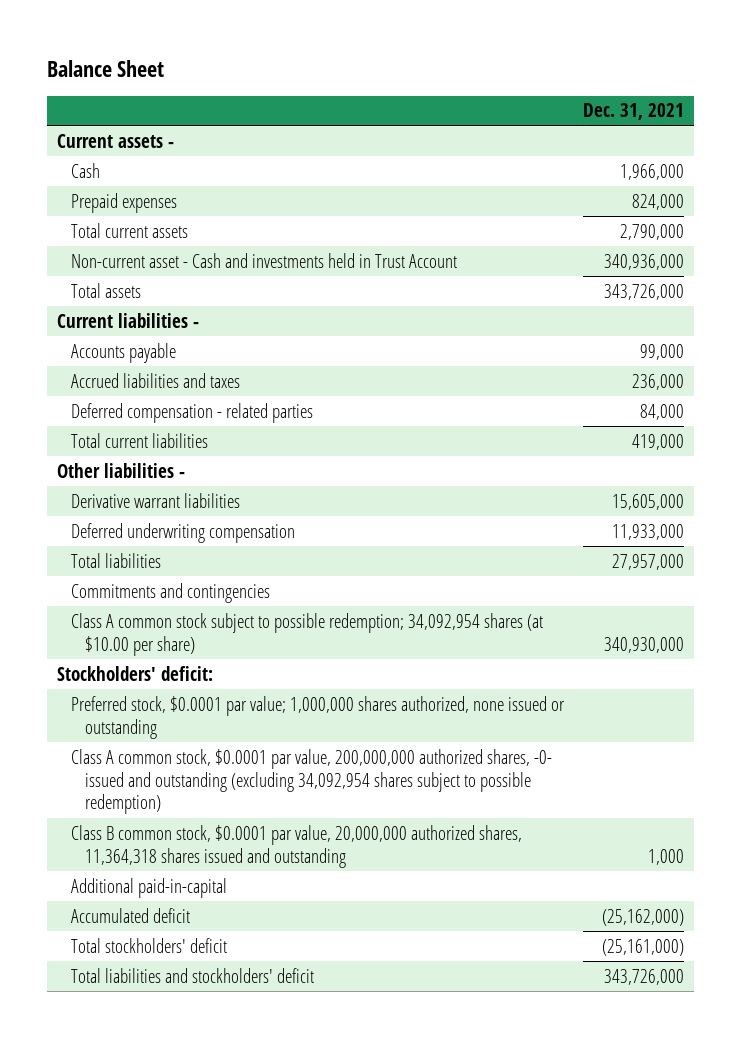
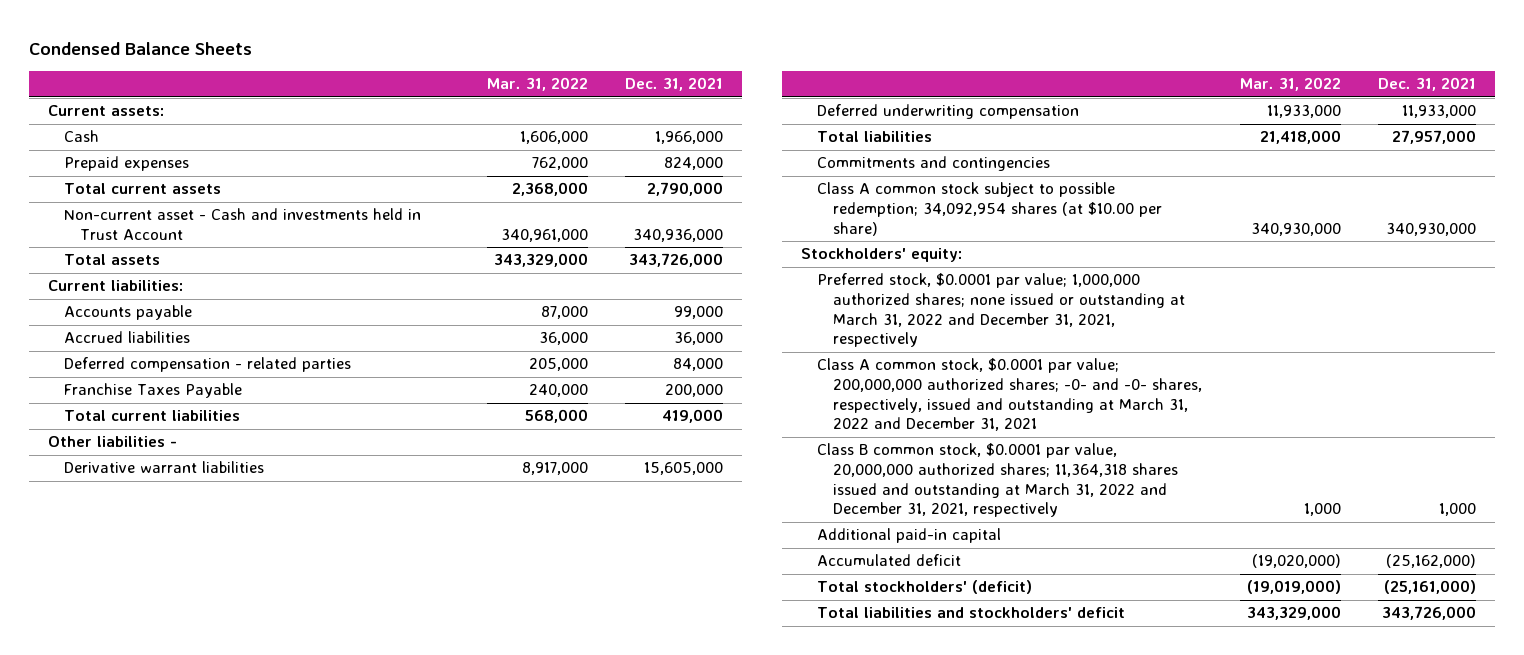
[47,59,165,77] Balance Sheet -> [29,41,253,55] Condensed Balance Sheets
none -> [486,77,588,92] Mar. 31, 2022
[56,133,174,148] Current assets - -> [48,105,165,117] Current assets:
[56,312,199,328] Current liabilities - -> [48,280,184,292] Current liabilities:
[71,372,241,388] Accrued liabilities and taxes -> [64,331,191,344] Accrued liabilities
[632,373,685,390] 236,000 -> [673,332,723,346] 36,000
none -> [64,383,243,399] Franchise Taxes Payable
[56,665,213,681] Stockholders' deficit: -> [801,248,963,263] Stockholders' equity:
[71,695,566,739] Preferred stock, $0.0001 par value; 1,000,000 shares authorized, none issued or outstanding -> [817,273,1186,348] Preferred stock, $0.0001 par value; 1,000,000 authorized shares; none issued or outstanding at March 31, 2022 and December 31, 2021, respectively
[71,748,553,815] Class A common stock, $0.0001 par value, 200,000,000 authorized shares, -0- issued and outstanding (excluding 34,092,954 shares subject to possible redemption) -> [817,358,1203,432] Class A common stock, $0.0001 par value; 200,000,000 authorized shares; -0- and -0- shares, respectively, issued and outstanding at March 31, 2022 and December 31, 2021
[71,824,523,868] Class B common stock, $0.0001 par value, 20,000,000 authorized shares, 11,364,318 shares issued and outstanding -> [817,443,1179,518] Class B common stock, $0.0001 par value, 20,000,000 authorized shares; 11,364,318 shares issued and outstanding at March 31, 2022 and December 31, 2021, respectively
[71,877,228,898] Additional paid-in-capital -> [817,528,1002,544] Additional paid-in capital
[71,937,228,953] Total stockholders' deficit -> [817,580,1033,595] Total stockholders' (deficit)

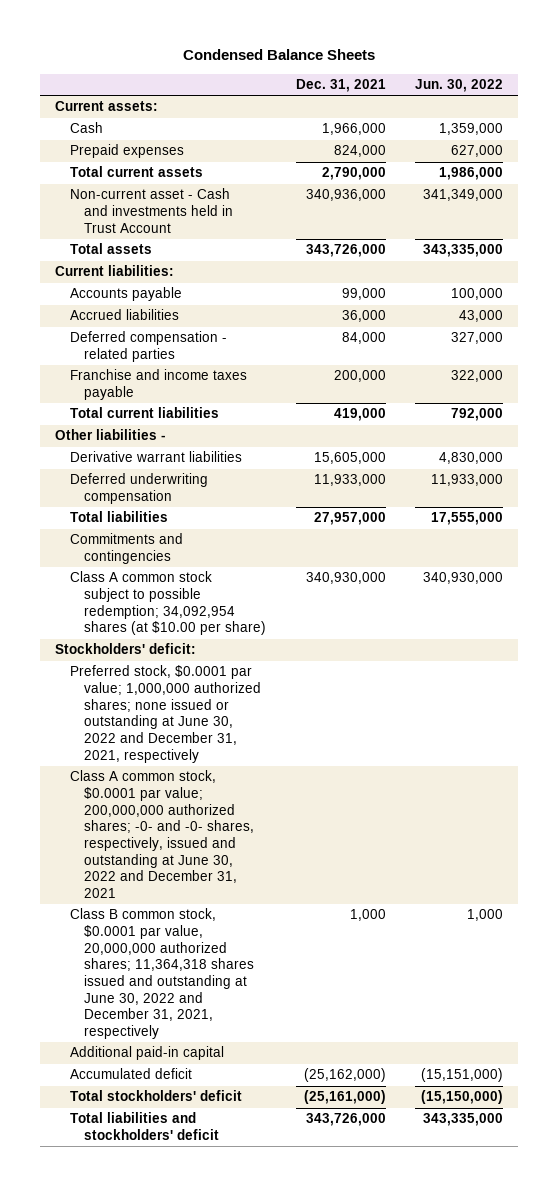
[486,77,588,92] Mar. 31, 2022 -> none
none -> [415,79,504,93] Jun. 30, 2022
[64,383,243,399] Franchise Taxes Payable -> [69,369,247,401] Franchise and income taxes payable
[801,248,963,263] Stockholders' equity: -> [54,643,196,655] Stockholders' deficit:
[817,273,1186,348] Preferred stock, $0.0001 par value; 1,000,000 authorized shares; none issued or outstanding at March 31, 2022 and December 31, 2021, respectively -> [69,665,262,763] Preferred stock, $0.0001 par value; 1,000,000 authorized shares; none issued or outstanding at June 30, 2022 and December 31, 2021, respectively
[817,358,1203,432] Class A common stock, $0.0001 par value; 200,000,000 authorized shares; -0- and -0- shares, respectively, issued and outstanding at March 31, 2022 and December 31, 2021 -> [69,770,255,899] Class A common stock, $0.0001 par value; 200,000,000 authorized shares; -0- and -0- shares, respectively, issued and outstanding at June 30, 2022 and December 31, 2021
[817,443,1179,518] Class B common stock, $0.0001 par value, 20,000,000 authorized shares; 11,364,318 shares issued and outstanding at March 31, 2022 and December 31, 2021, respectively -> [69,908,255,1040] Class B common stock, $0.0001 par value, 20,000,000 authorized shares; 11,364,318 shares issued and outstanding at June 30, 2022 and December 31, 2021, respectively
[817,580,1033,595] Total stockholders' (deficit) -> [69,1090,242,1102] Total stockholders' deficit

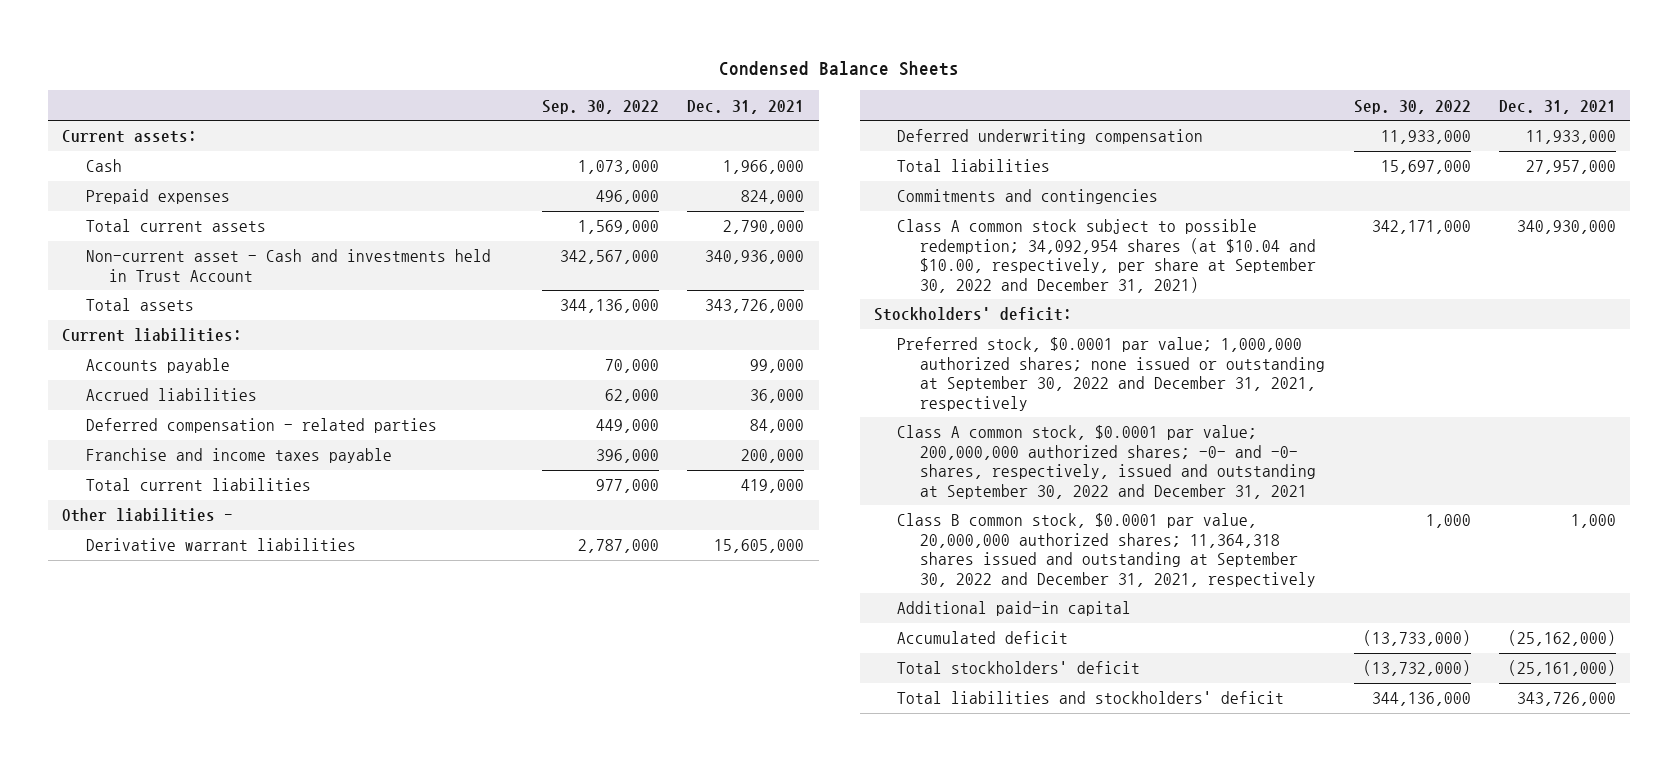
[415,79,504,93] Jun. 30, 2022 -> none
none -> [542,99,660,114] Sep. 30, 2022
[69,571,267,636] Class A common stock subject to possible redemption; 34,092,954 shares (at $10.00 per share) -> [897,219,1317,293] Class A common stock subject to possible redemption; 34,092,954 shares (at $10.04 and $10.00, respectively, per share at September 30, 2022 and December 31, 2021)
[69,665,262,763] Preferred stock, $0.0001 par value; 1,000,000 authorized shares; none issued or outstanding at June 30, 2022 and December 31, 2021, respectively -> [897,337,1326,411] Preferred stock, $0.0001 par value; 1,000,000 authorized shares; none issued or outstanding at September 30, 2022 and December 31, 2021, respectively
[69,770,255,899] Class A common stock, $0.0001 par value; 200,000,000 authorized shares; -0- and -0- shares, respectively, issued and outstanding at June 30, 2022 and December 31, 2021 -> [897,425,1317,499] Class A common stock, $0.0001 par value; 200,000,000 authorized shares; -0- and -0- shares, respectively, issued and outstanding at September 30, 2022 and December 31, 2021
[69,908,255,1040] Class B common stock, $0.0001 par value, 20,000,000 authorized shares; 11,364,318 shares issued and outstanding at June 30, 2022 and December 31, 2021, respectively -> [897,513,1317,587] Class B common stock, $0.0001 par value, 20,000,000 authorized shares; 11,364,318 shares issued and outstanding at September 30, 2022 and December 31, 2021, respectively

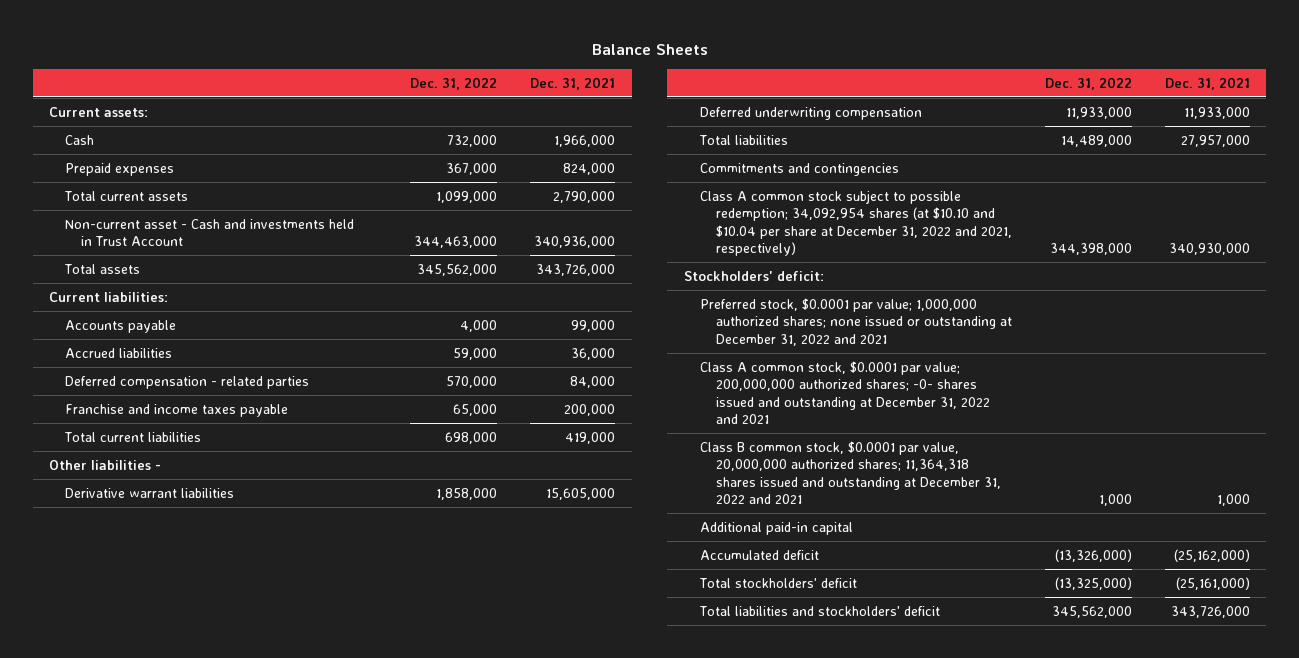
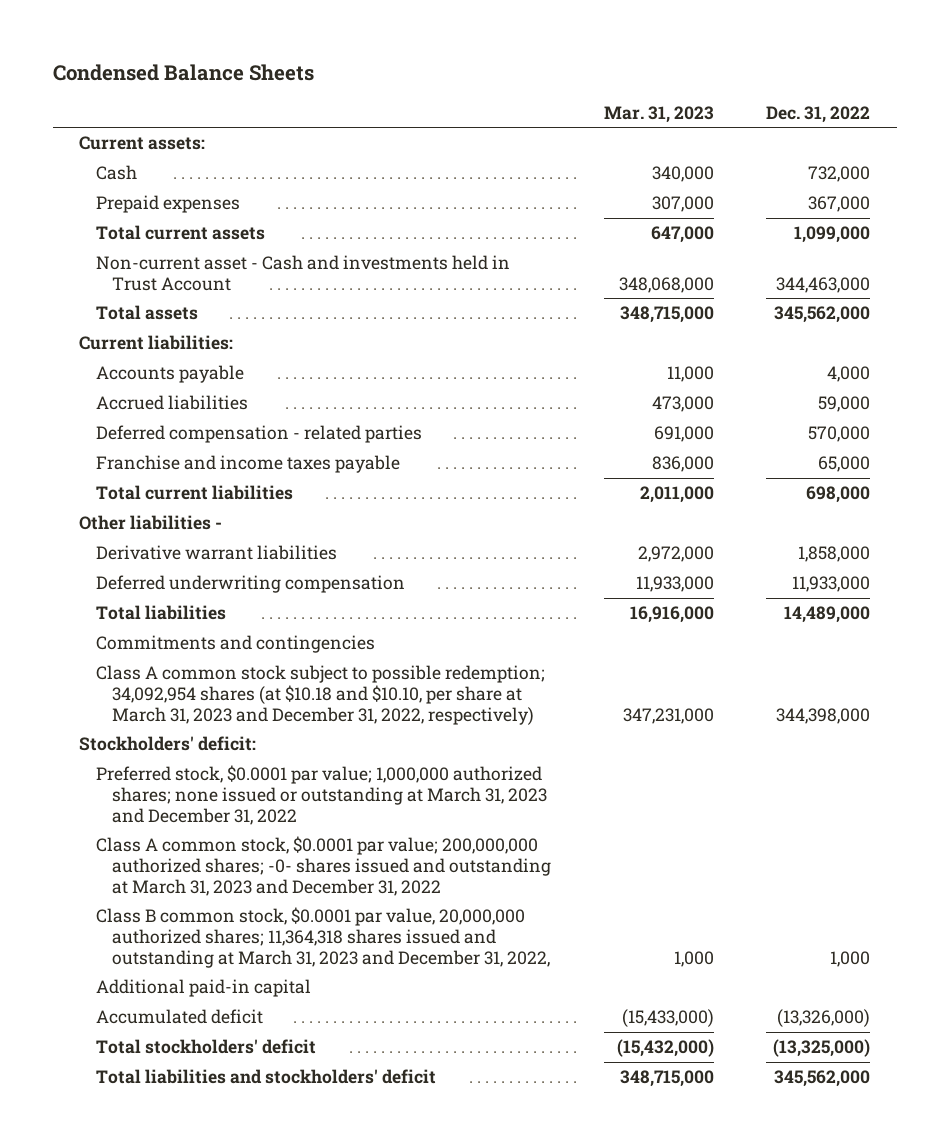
[591,43,708,55] Balance Sheets -> [52,64,314,82] Condensed Balance Sheets
[530,76,616,90] Dec. 31, 2021 -> none
none -> [603,106,714,124] Mar. 31, 2023
[699,189,1012,257] Class A common stock subject to possible redemption; 34,092,954 shares (at $10.10 and $10.04 per share at December 31, 2022 and 2021, respectively) -> [95,665,545,726] Class A common stock subject to possible redemption; 34,092,954 shares (at $10.18 and $10.10, per share at March 31, 2023 and December 31, 2022, respectively)
[699,297,1012,346] Preferred stock, $0.0001 par value; 1,000,000 authorized shares; none issued or outstanding at December 31, 2022 and 2021 -> [95,765,548,826] Preferred stock, $0.0001 par value; 1,000,000 authorized shares; none issued or outstanding at March 31, 2023 and December 31, 2022
[699,360,990,425] Class A common stock, $0.0001 par value; 200,000,000 authorized shares; -0- shares issued and outstanding at December 31, 2022 and 2021 -> [95,836,552,897] Class A common stock, $0.0001 par value; 200,000,000 authorized shares; -0- shares issued and outstanding at March 31, 2023 and December 31, 2022
[699,440,1001,505] Class B common stock, $0.0001 par value, 20,000,000 authorized shares; 11,364,318 shares issued and outstanding at December 31, 2022 and 2021 -> [95,907,551,969] Class B common stock, $0.0001 par value, 20,000,000 authorized shares; 11,364,318 shares issued and outstanding at March 31, 2023 and December 31, 2022,

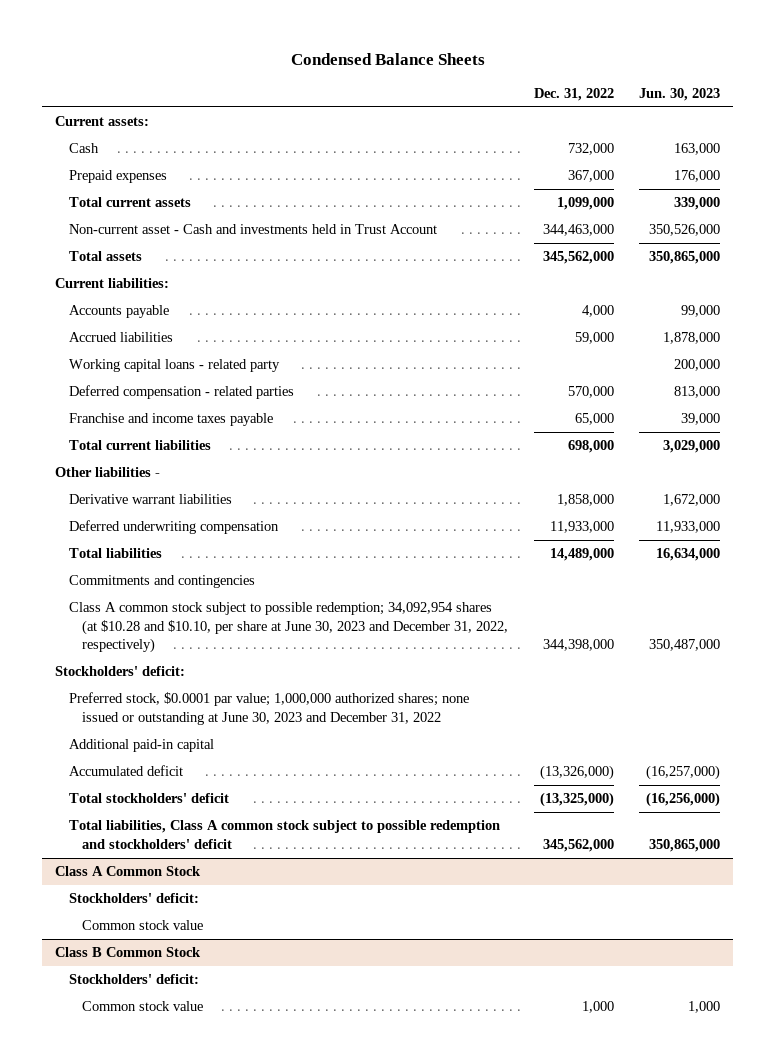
[603,106,714,124] Mar. 31, 2023 -> none
none -> [639,87,721,101] Jun. 30, 2023
none -> [68,359,280,373] Working capital loans - related party
[95,665,545,726] Class A common stock subject to possible redemption; 34,092,954 shares (at $10.18 and $10.10, per share at March 31, 2023 and December 31, 2022, respectively) -> [68,602,508,654] Class A common stock subject to possible redemption; 34,092,954 shares (at $10.28 and $10.10, per share at June 30, 2023 and December 31, 2022, respectively)
[95,836,552,897] Class A common stock, $0.0001 par value; 200,000,000 authorized shares; -0- shares issued and outstanding at March 31, 2023 and December 31, 2022 -> none
[95,907,551,969] Class B common stock, $0.0001 par value, 20,000,000 authorized shares; 11,364,318 shares issued and outstanding at March 31, 2023 and December 31, 2022, -> none
[95,765,548,826] Preferred stock, $0.0001 par value; 1,000,000 authorized shares; none issued or outstanding at March 31, 2023 and December 31, 2022 -> [68,692,469,725] Preferred stock, $0.0001 par value; 1,000,000 authorized shares; none issued or outstanding at June 30, 2023 and December 31, 2022
[95,1069,436,1085] Total liabilities and stockholders' deficit -> [68,820,500,849] Total liabilities, Class A common stock subject to possible redemption and stockholders' deficit
none -> [55,866,202,877] Class A Common Stock
none -> [68,893,199,904] Stockholders' deficit:
none -> [81,920,203,931] Common stock value
none -> [55,947,202,958] Class B Common Stock
none -> [68,974,199,985] Stockholders' deficit:
none -> [81,1001,203,1012] Common stock value

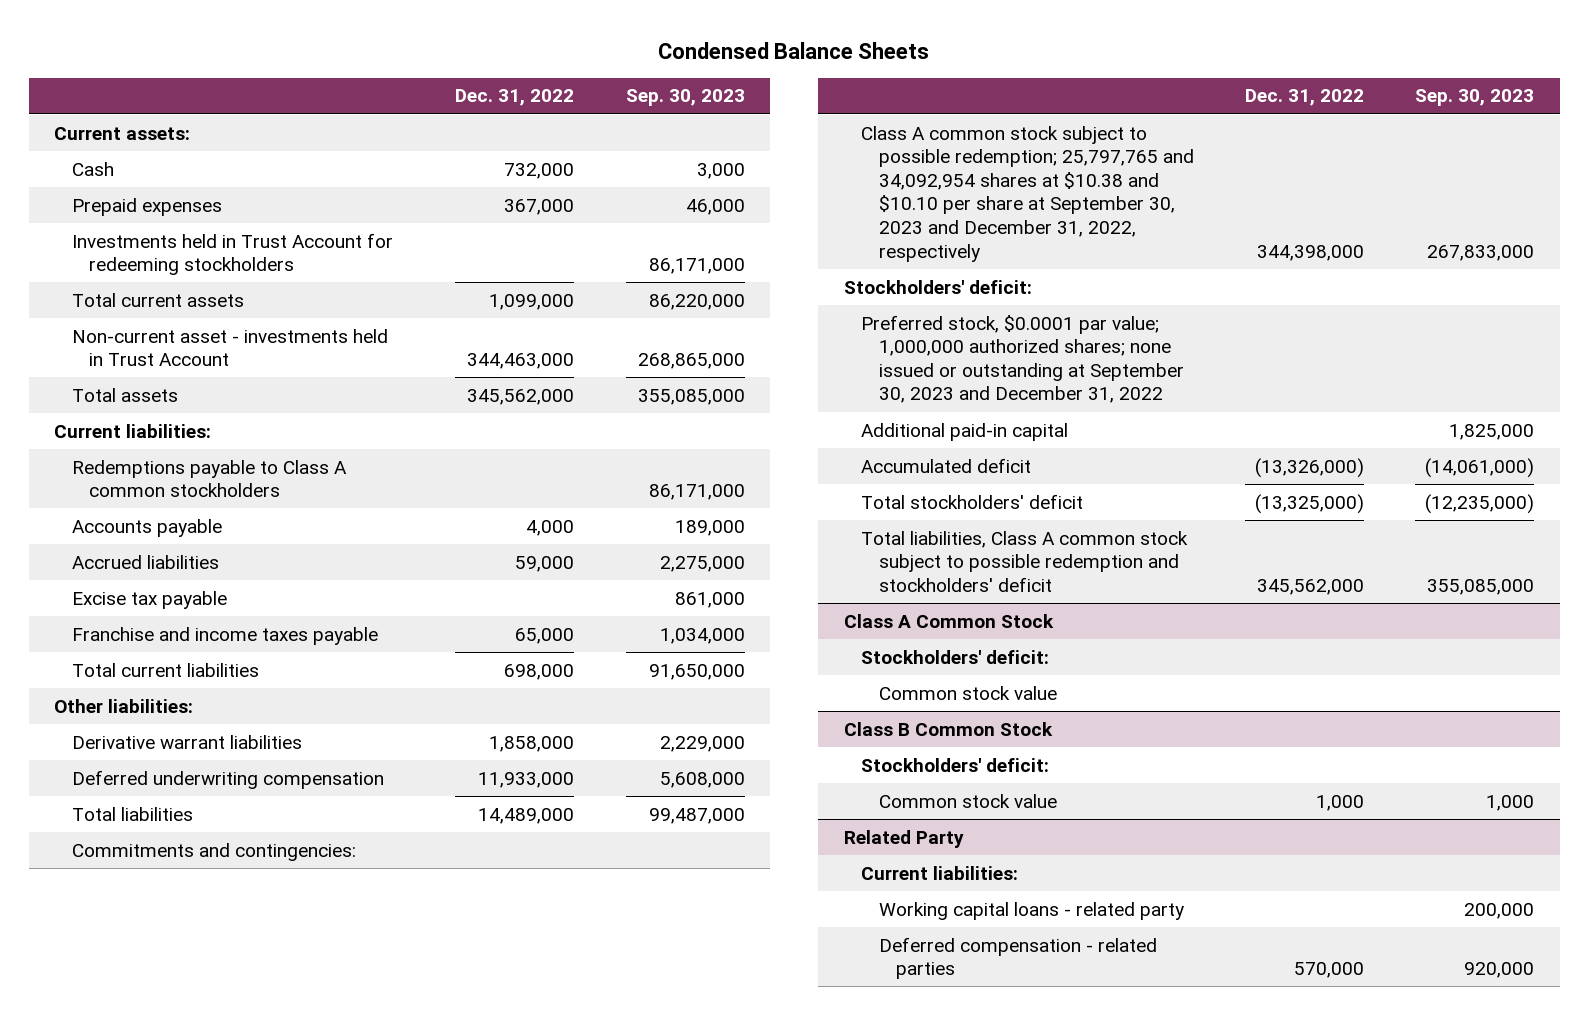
[639,87,721,101] Jun. 30, 2023 -> none
none -> [625,89,745,107] Sep. 30, 2023
none -> [71,232,393,276] Investments held in Trust Account for redeeming stockholders
[68,224,437,235] Non-current asset - Cash and investments held in Trust Account -> [71,328,388,367] Non-current asset - investments held in Trust Account
none -> [71,459,347,498] Redemptions payable to Class A common stockholders
[68,359,280,373] Working capital loans - related party -> none
[68,385,294,400] Deferred compensation - related parties -> none
none -> [71,590,227,609] Excise tax payable
[55,467,161,478] Other liabilities - -> [54,698,194,713] Other liabilities:
[68,575,255,589] Commitments and contingencies -> [71,842,356,861] Commitments and contingencies:
[68,602,508,654] Class A common stock subject to possible redemption; 34,092,954 shares (at $10.28 and $10.10, per share at June 30, 2023 and December 31, 2022, respectively) -> [861,125,1194,262] Class A common stock subject to possible redemption; 25,797,765 and 34,092,954 shares at $10.38 and $10.10 per share at September 30, 2023 and December 31, 2022, respectively
[68,692,469,725] Preferred stock, $0.0001 par value; 1,000,000 authorized shares; none issued or outstanding at June 30, 2023 and December 31, 2022 -> [861,314,1184,404] Preferred stock, $0.0001 par value; 1,000,000 authorized shares; none issued or outstanding at September 30, 2023 and December 31, 2022
none -> [843,829,964,848] Related Party
none -> [861,865,1019,880] Current liabilities:
none -> [878,901,1184,920] Working capital loans - related party
none -> [878,936,1157,980] Deferred compensation - related parties

